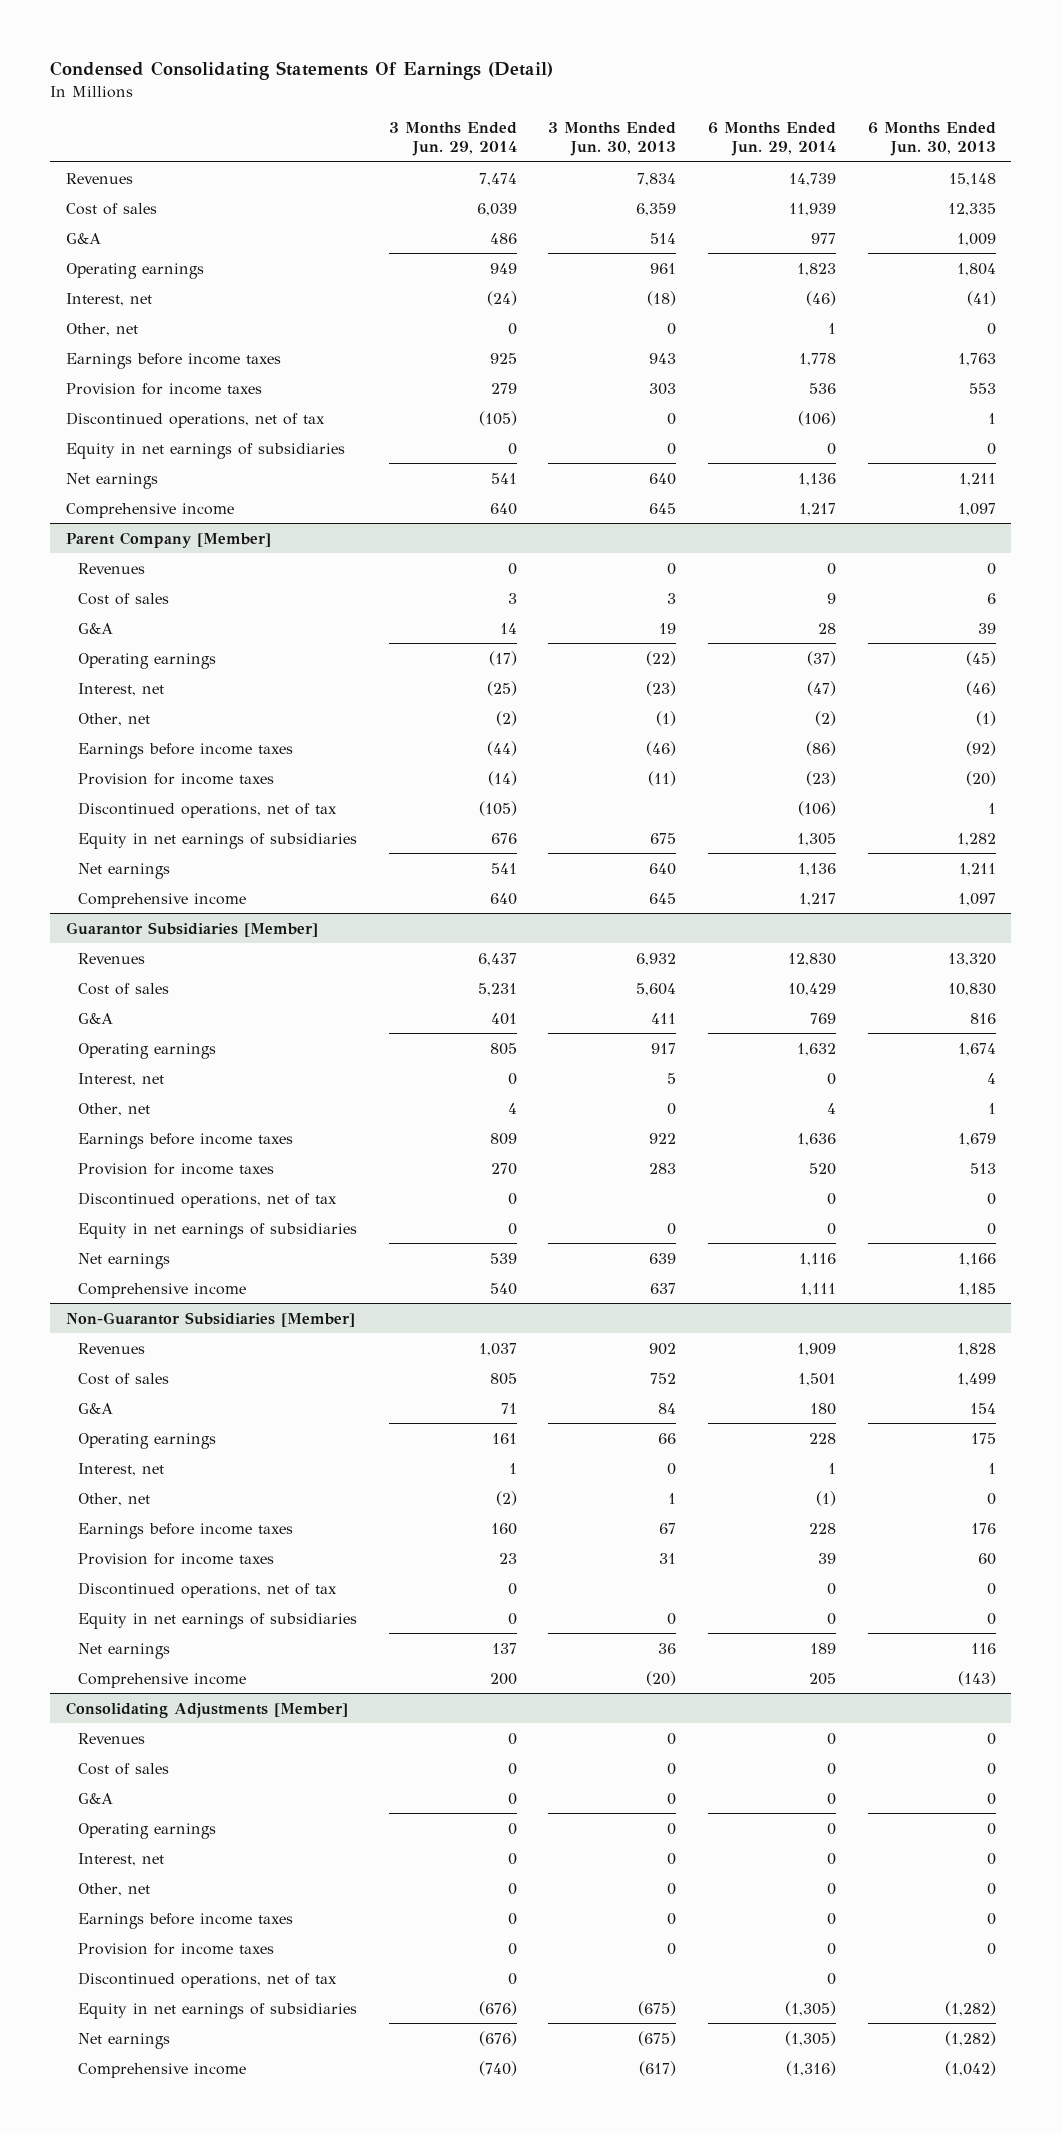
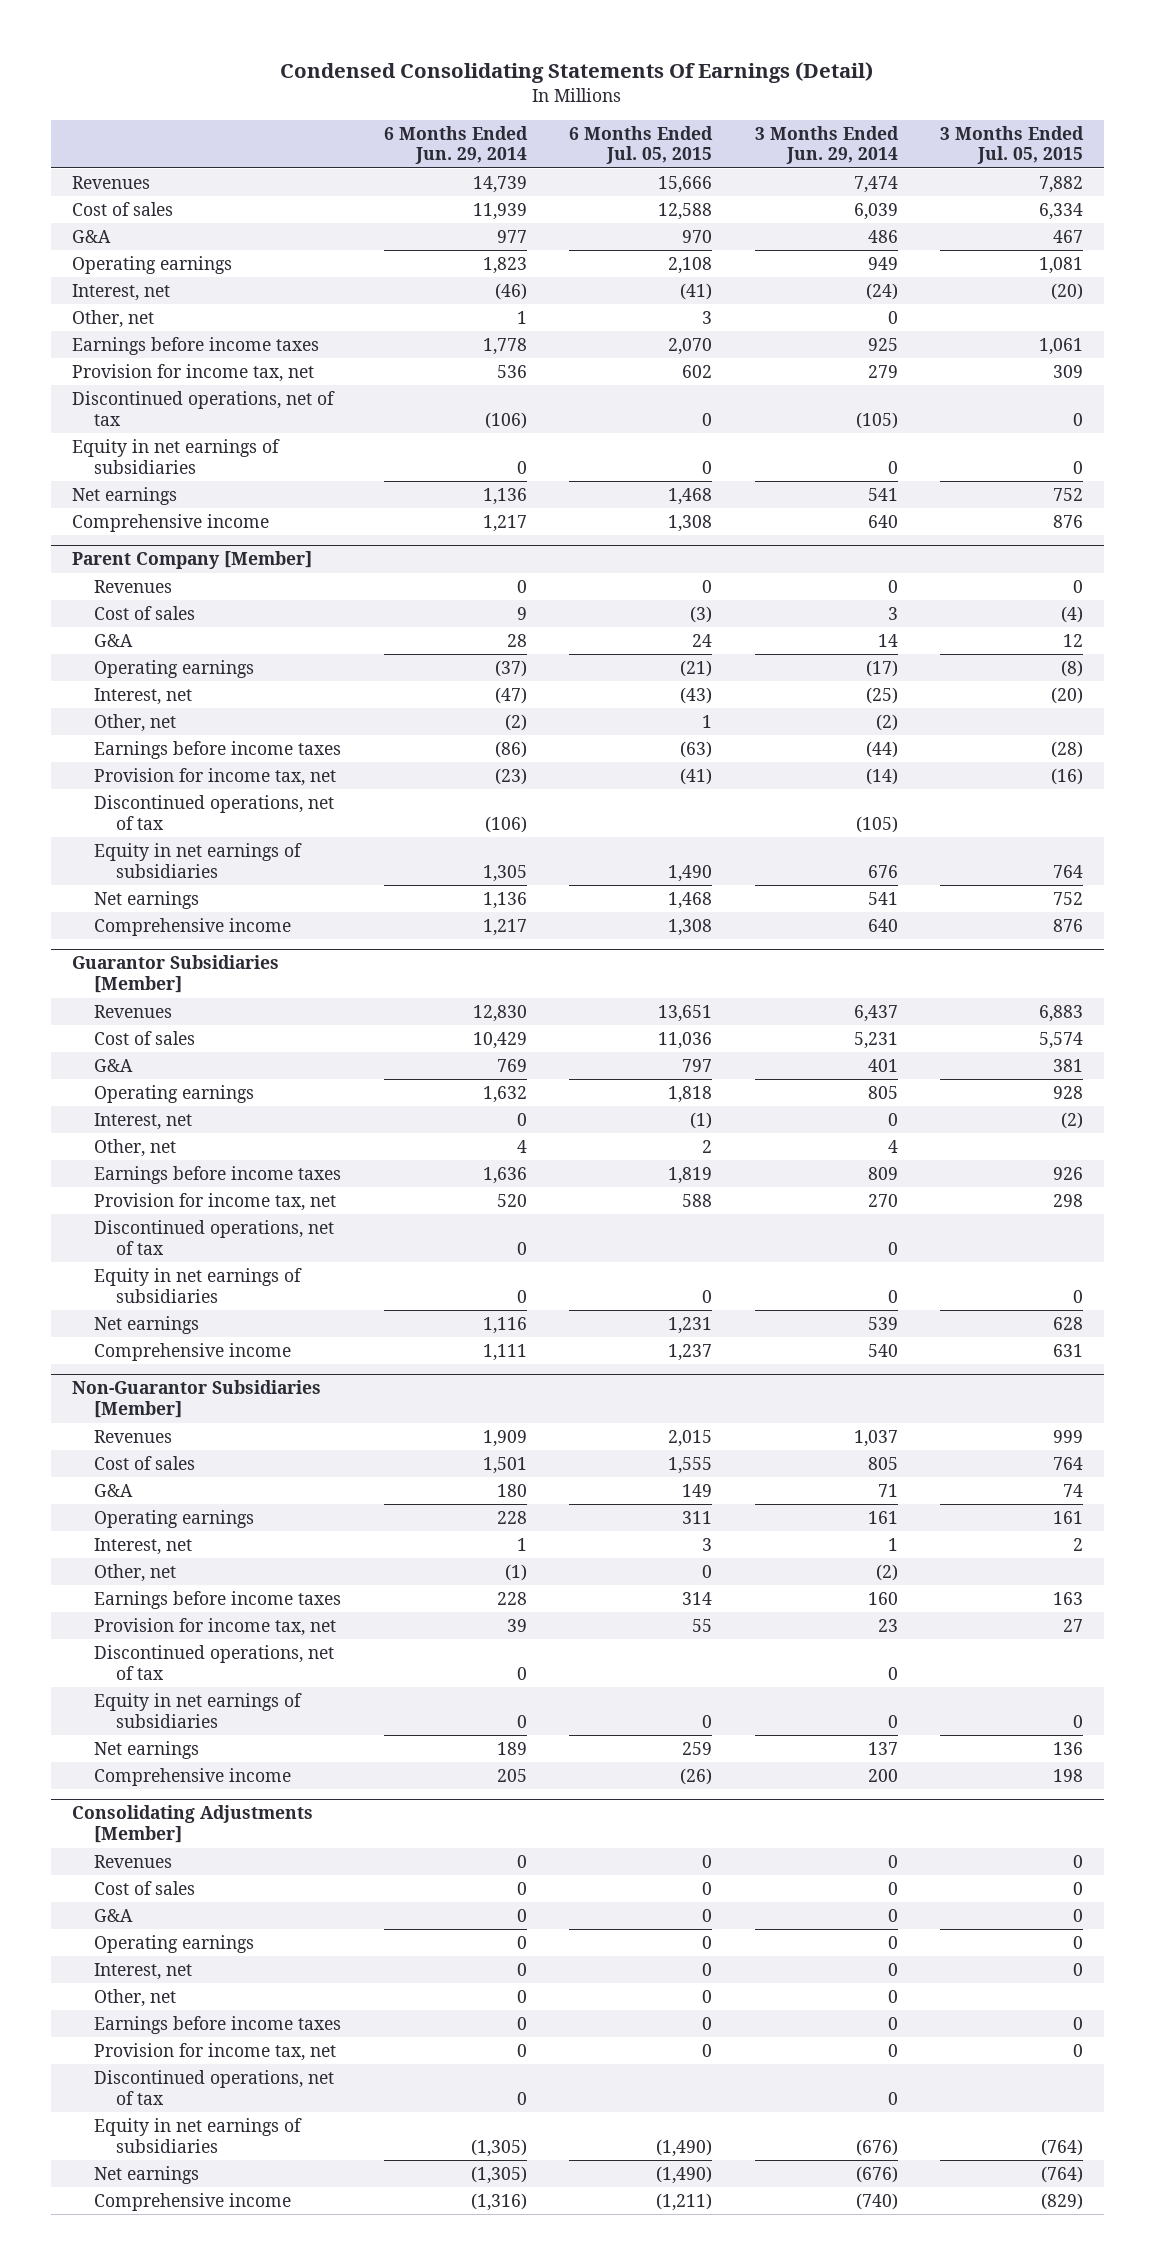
[548,121,677,157] 3 Months Ended Jun. 30, 2013 -> none
[867,121,996,157] 6 Months Ended Jun. 30, 2013 -> none
none -> [569,125,714,165] 6 Months Ended Jul. 05, 2015
none -> [940,125,1085,165] 3 Months Ended Jul. 05, 2015
[66,382,263,395] Provision for income taxes -> [71,364,314,383] Provision for income tax, net
[77,772,274,785] Provision for income taxes -> [94,768,337,787] Provision for income tax, net
[77,1162,274,1175] Provision for income taxes -> [94,1193,337,1212] Provision for income tax, net
[77,1552,274,1565] Provision for income taxes -> [94,1618,337,1637] Provision for income tax, net
[77,1942,274,1955] Provision for income taxes -> [94,2043,337,2062] Provision for income tax, net

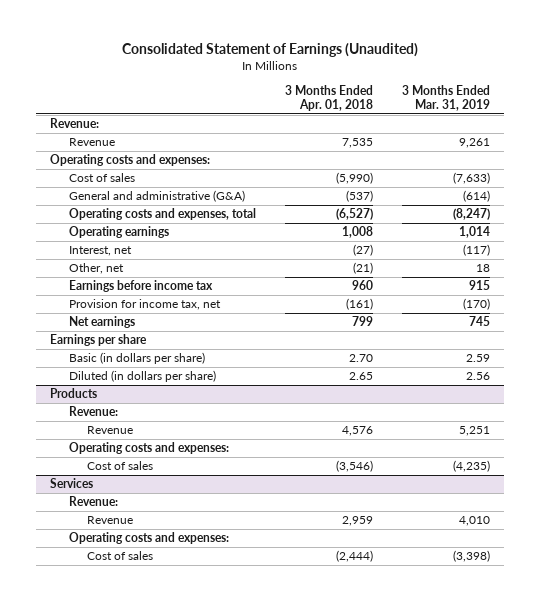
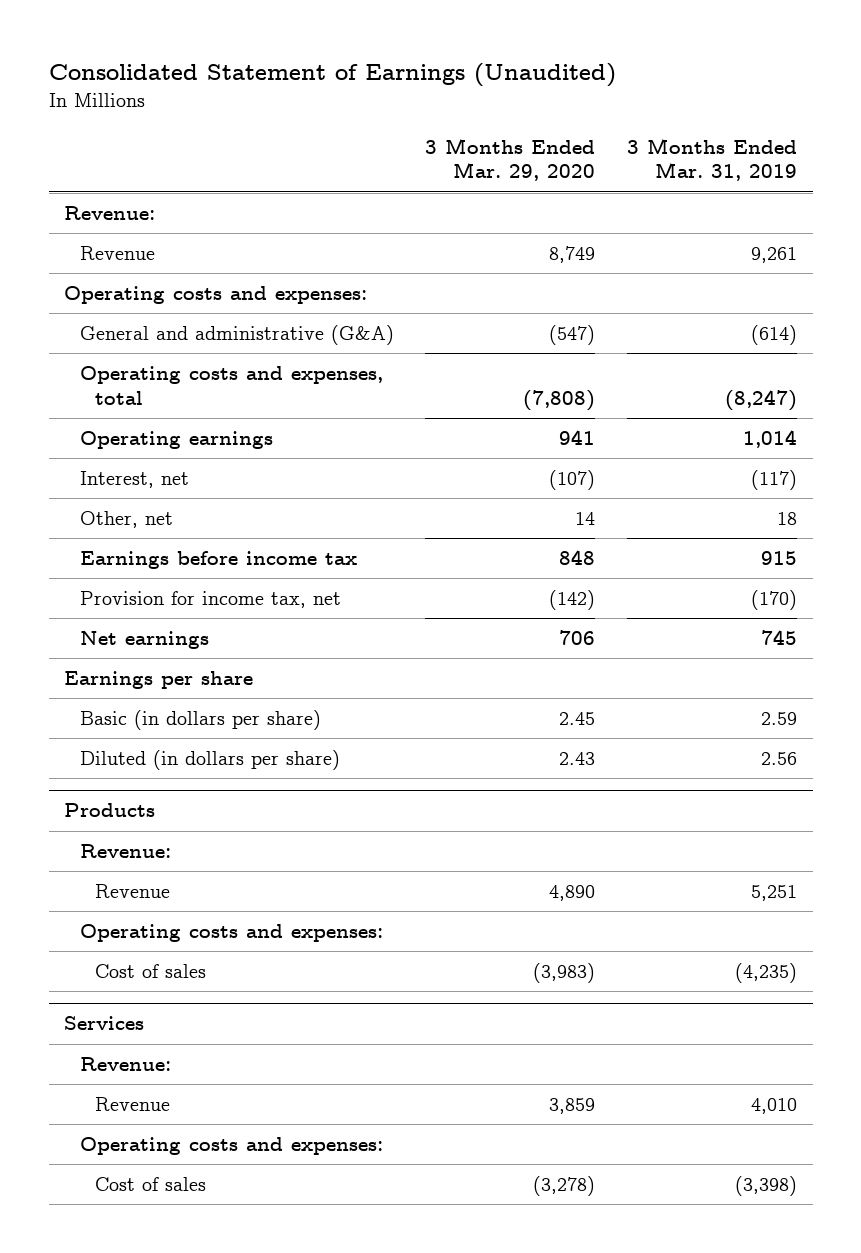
[284,84,373,111] 3 Months Ended Apr. 01, 2018 -> none
none -> [425,137,596,182] 3 Months Ended Mar. 29, 2020
[68,173,135,183] Cost of sales -> none

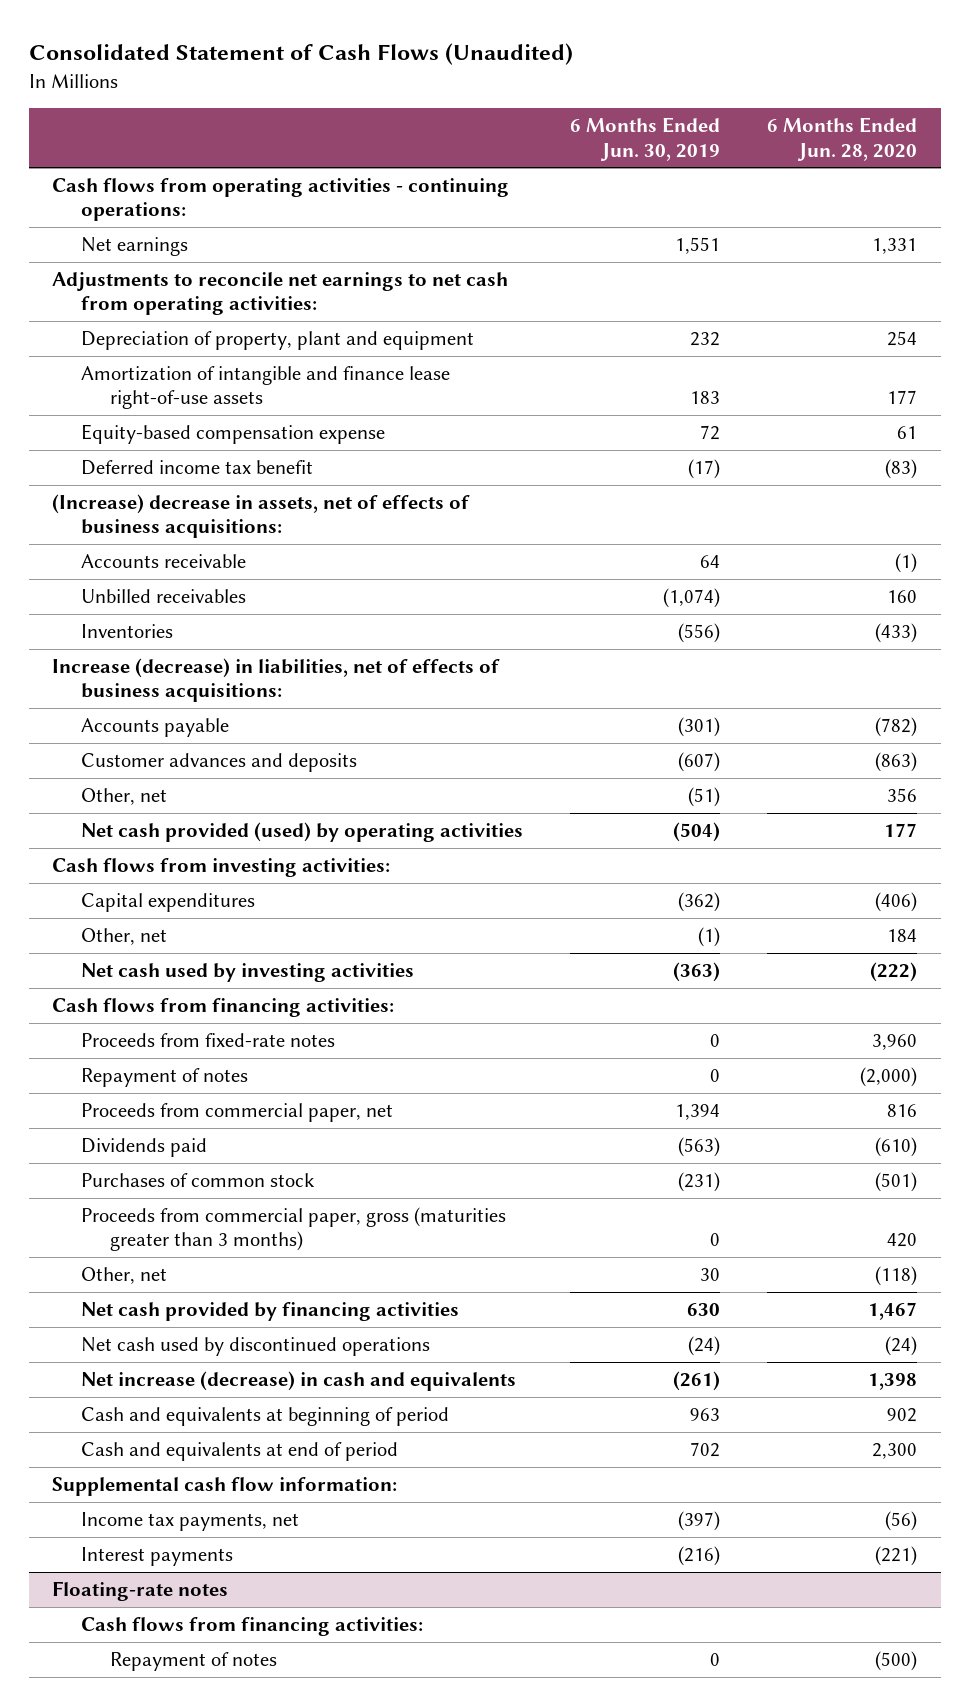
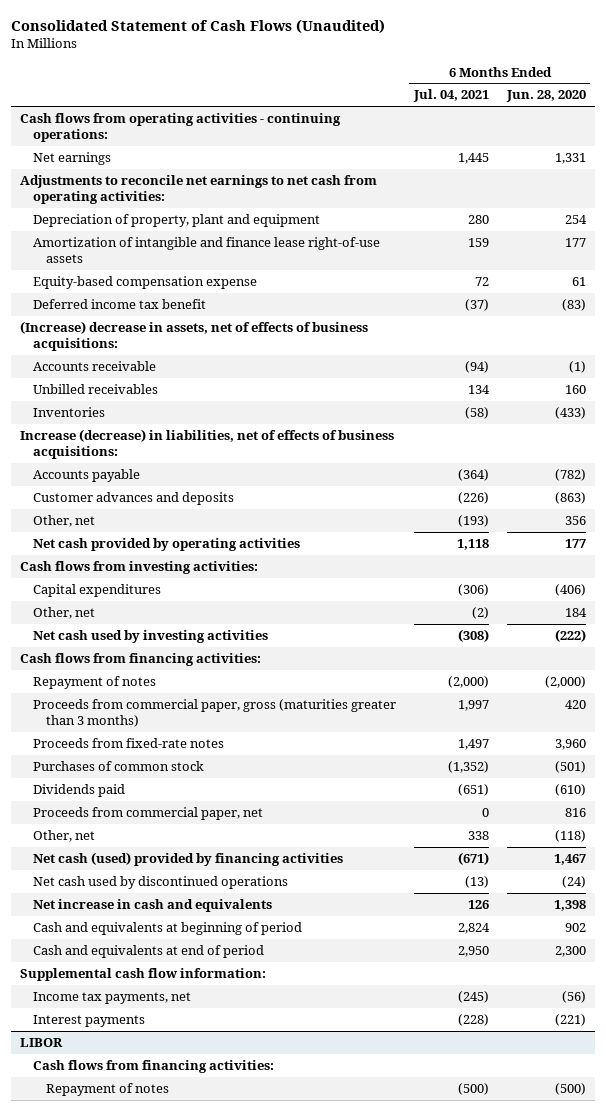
[570,117,721,161] 6 Months Ended Jun. 30, 2019 -> none
none -> [412,89,489,103] Jul. 04, 2021
[81,821,524,842] Net cash provided (used) by operating activities -> [32,537,300,551] Net cash provided by operating activities
[81,1032,336,1047] Proceeds from fixed-rate notes -> [32,737,224,748] Proceeds from fixed-rate notes
[81,1172,316,1187] Purchases of common stock -> [32,760,204,771] Purchases of common stock
[81,1137,208,1157] Dividends paid -> [32,783,125,797] Dividends paid
[81,1102,394,1122] Proceeds from commercial paper, net -> [32,806,263,820] Proceeds from commercial paper, net
[81,1301,460,1321] Net cash provided by financing activities -> [32,851,343,866] Net cash (used) provided by financing activities
[81,1370,517,1391] Net increase (decrease) in cash and equivalents -> [32,898,272,912] Net increase in cash and equivalents
[52,1580,229,1601] Floating-rate notes -> [19,1037,63,1047] LIBOR

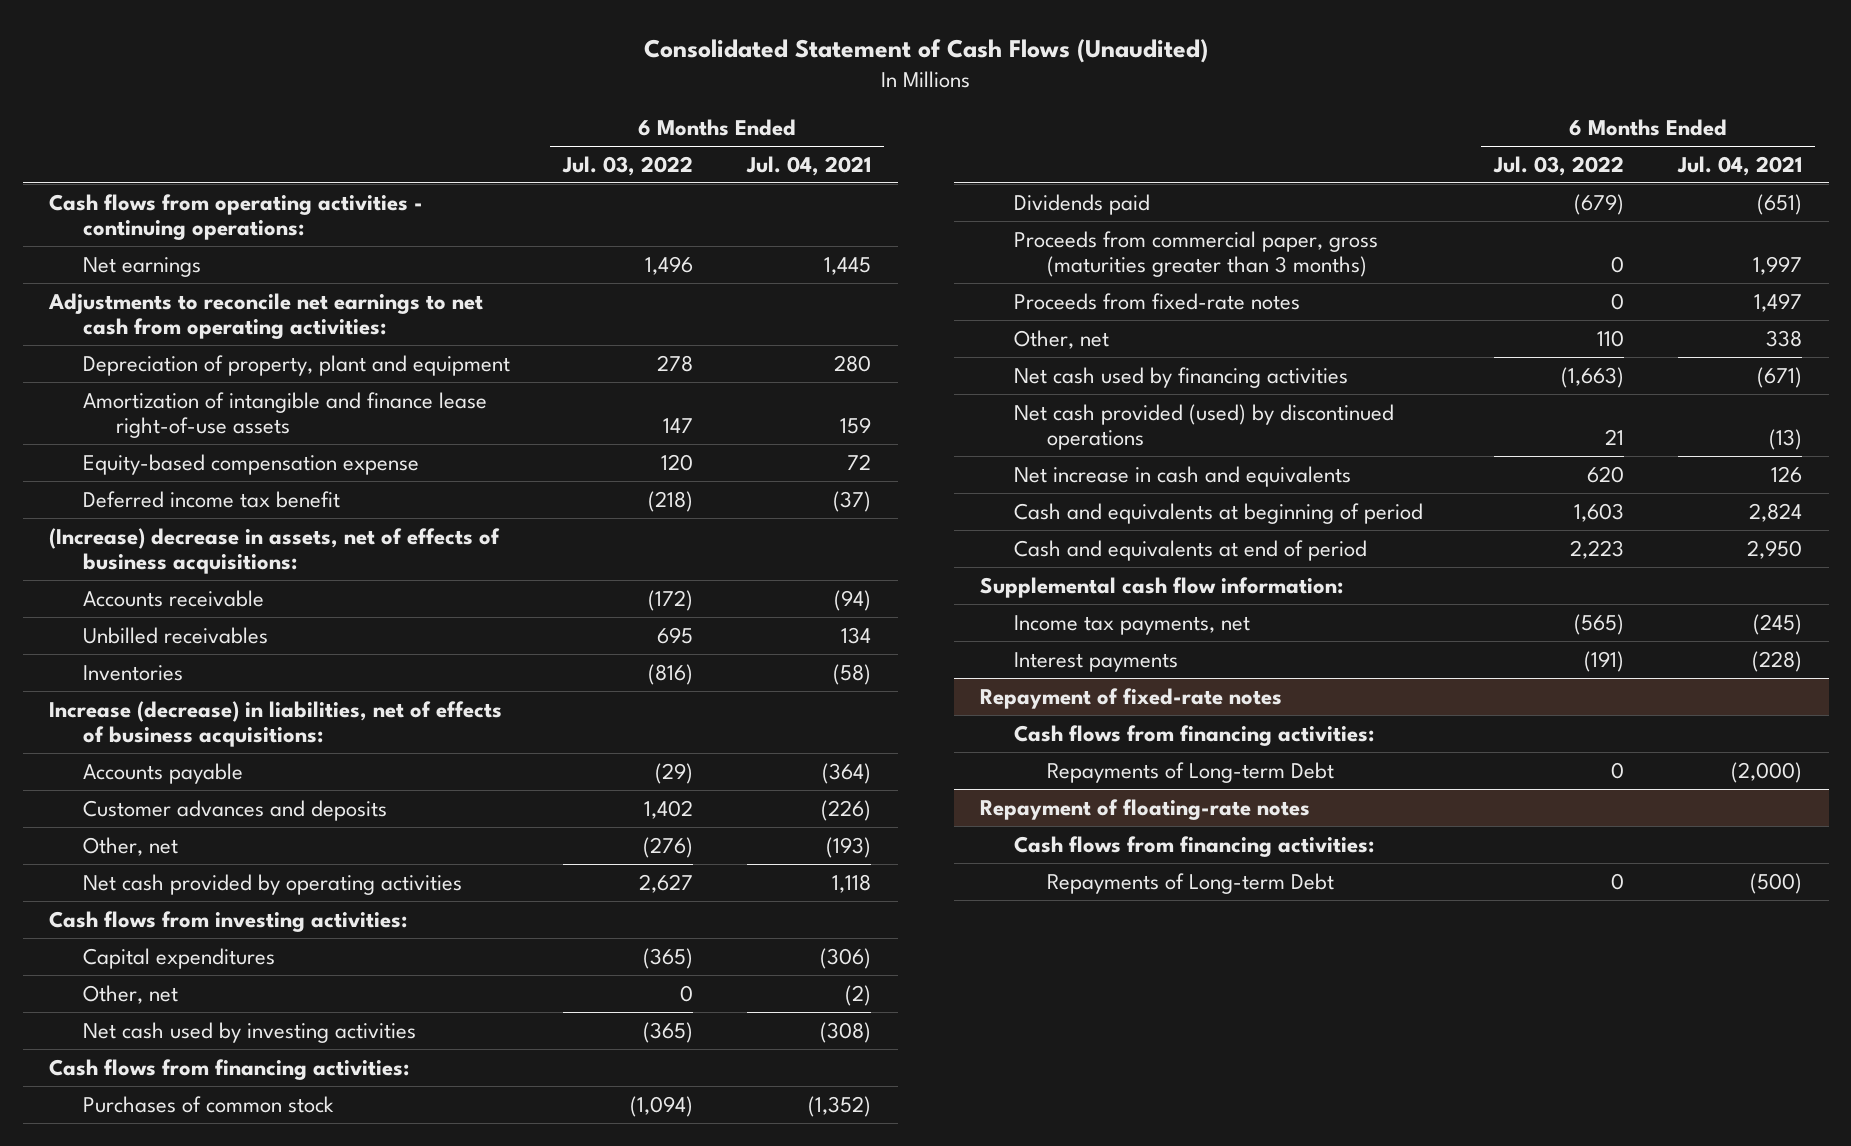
[505,90,586,103] Jun. 28, 2020 -> none
none -> [562,155,694,176] Jul. 03, 2022
[32,675,156,689] Repayment of notes -> none
[32,806,263,820] Proceeds from commercial paper, net -> none
[32,698,396,728] Proceeds from commercial paper, gross (maturities greater than 3 months) -> [1013,230,1378,278] Proceeds from commercial paper, gross (maturities greater than 3 months)
[32,737,224,748] Proceeds from fixed-rate notes -> [1013,292,1300,310] Proceeds from fixed-rate notes
[32,851,343,866] Net cash (used) provided by financing activities -> [1013,366,1348,388] Net cash used by financing activities
[32,875,288,889] Net cash used by discontinued operations -> [1013,403,1394,451] Net cash provided (used) by discontinued operations
[19,1037,63,1047] LIBOR -> none
none -> [980,687,1283,709] Repayment of fixed-rate notes
[46,1082,170,1096] Repayment of notes -> [1046,761,1334,783] Repayments of Long-term Debt
[457,1082,489,1095] (500) -> [1730,761,1802,783] (2,000)
none -> [980,798,1311,820] Repayment of floating-rate notes
none -> [1013,835,1374,857] Cash flows from financing activities:
none -> [1046,872,1334,894] Repayments of Long-term Debt

